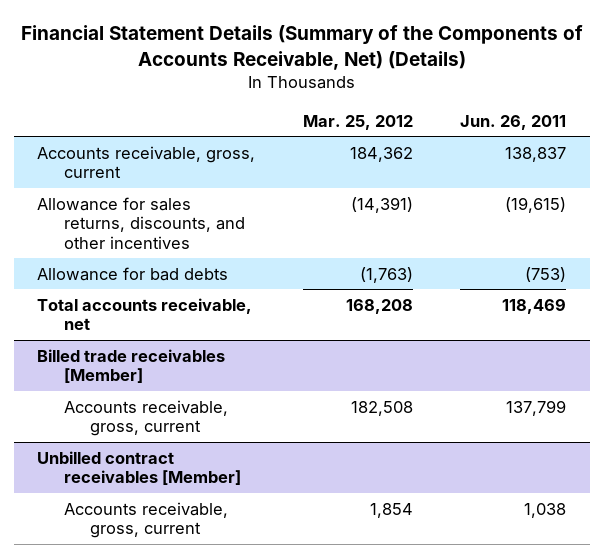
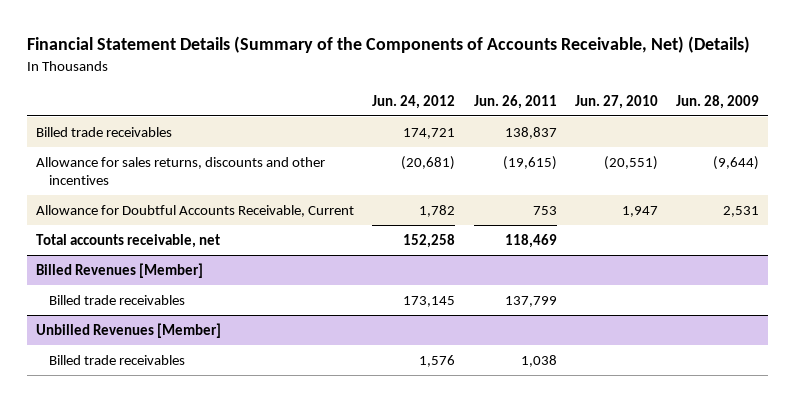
[302,114,413,130] Mar. 25, 2012 -> none
none -> [372,94,456,109] Jun. 24, 2012
none -> [574,94,658,109] Jun. 27, 2010
none -> [676,94,760,109] Jun. 28, 2009
[37,266,229,281] Allowance for bad debts -> none
[37,145,256,179] Accounts receivable, gross, current -> [35,126,172,137] Billed trade receivables
[37,196,245,249] Allowance for sales returns, discounts, and other incentives -> [35,156,325,186] Allowance for sales returns, discounts and other incentives
none -> [35,204,354,217] Allowance for Doubtful Accounts Receivable, Current
[37,348,226,384] Billed trade receivables [Member] -> none
[37,450,241,486] Unbilled contract receivables [Member] -> none
none -> [35,262,203,278] Billed Revenues [Member]
[63,399,228,437] Accounts receivable, gross, current -> [48,294,185,305] Billed trade receivables
none -> [35,322,221,338] Unbilled Revenues [Member]
[63,501,228,539] Accounts receivable, gross, current -> [48,354,185,365] Billed trade receivables

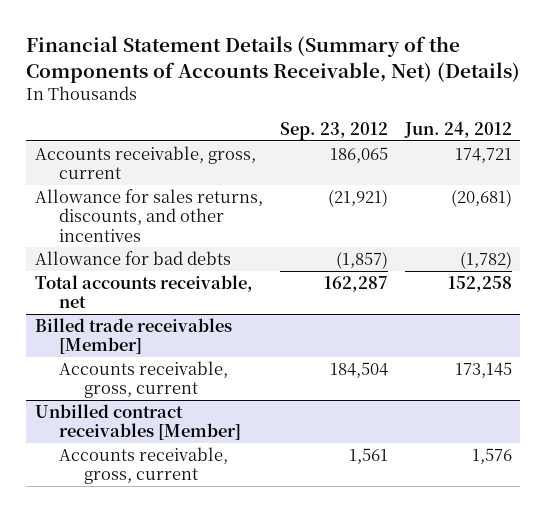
[473,94,557,109] Jun. 26, 2011 -> none
[574,94,658,109] Jun. 27, 2010 -> none
[676,94,760,109] Jun. 28, 2009 -> none
none -> [279,121,388,140] Sep. 23, 2012
[35,204,354,217] Allowance for Doubtful Accounts Receivable, Current -> none
[35,126,172,137] Billed trade receivables -> [34,146,256,180] Accounts receivable, gross, current
[35,156,325,186] Allowance for sales returns, discounts and other incentives -> [34,189,263,242] Allowance for sales returns, discounts, and other incentives
none -> [34,251,231,266] Allowance for bad debts
[35,262,203,278] Billed Revenues [Member] -> none
[35,322,221,338] Unbilled Revenues [Member] -> none
none -> [34,318,232,355] Billed trade receivables [Member]
[48,294,185,305] Billed trade receivables -> [59,361,229,399] Accounts receivable, gross, current
none -> [34,404,242,441] Unbilled contract receivables [Member]
[48,354,185,365] Billed trade receivables -> [59,447,229,485] Accounts receivable, gross, current

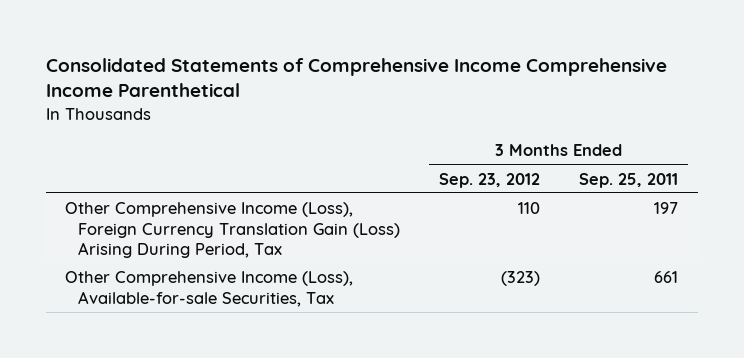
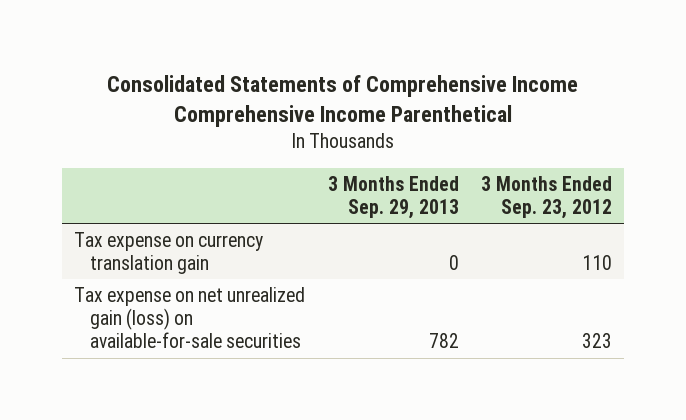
[579,172,679,188] Sep. 25, 2011 -> none
none -> [327,175,459,219] 3 Months Ended Sep. 29, 2013
[65,201,401,259] Other Comprehensive Income (Loss), Foreign Currency Translation Gain (Loss) Arising During Period, Tax -> [73,231,263,275] Tax expense on currency translation gain
[65,270,354,307] Other Comprehensive Income (Loss), Available-for-sale Securities, Tax -> [73,286,305,349] Tax expense on net unrealized gain (loss) on available-for-sale securities
[501,270,541,286] (323) -> [582,333,613,349] 323

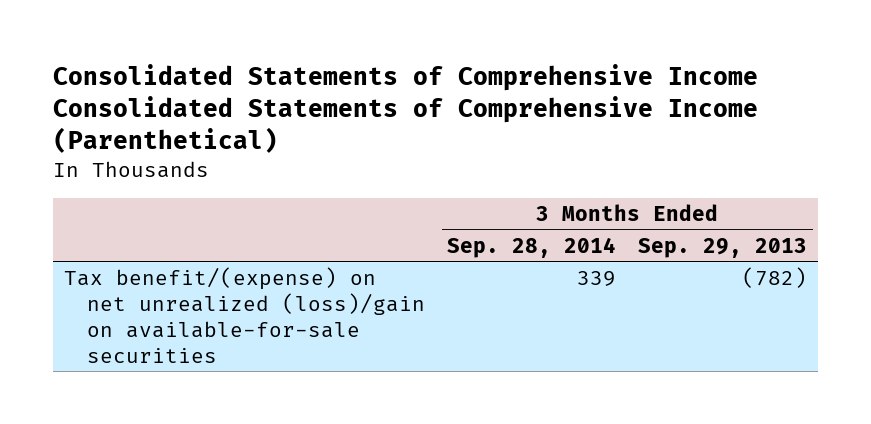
[107,75,579,128] Consolidated Statements of Comprehensive Income Comprehensive Income Parenthetical -> [52,63,758,154] Consolidated Statements of Comprehensive Income Consolidated Statements of Comprehensive Income (Parenthetical)
[481,175,613,219] 3 Months Ended Sep. 23, 2012 -> none
none -> [447,236,617,258] Sep. 28, 2014
[73,231,263,275] Tax expense on currency translation gain -> none
[73,286,305,349] Tax expense on net unrealized gain (loss) on available-for-sale securities -> [63,266,426,363] Tax benefit/(expense) on net unrealized (loss)/gain on available-for-sale securities
[428,333,459,349] 782 -> [742,266,808,288] (782)

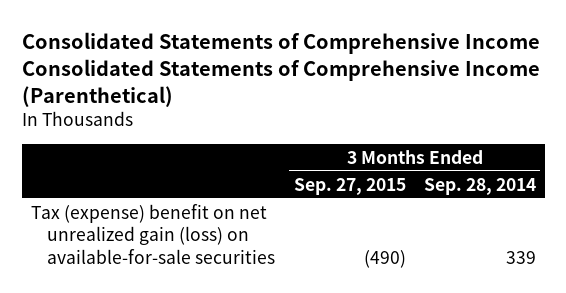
[638,237,808,258] Sep. 29, 2013 -> none
none -> [293,177,406,195] Sep. 27, 2015
[63,266,426,363] Tax benefit/(expense) on net unrealized (loss)/gain on available-for-sale securities -> [30,203,276,264] Tax (expense) benefit on net unrealized gain (loss) on available-for-sale securities

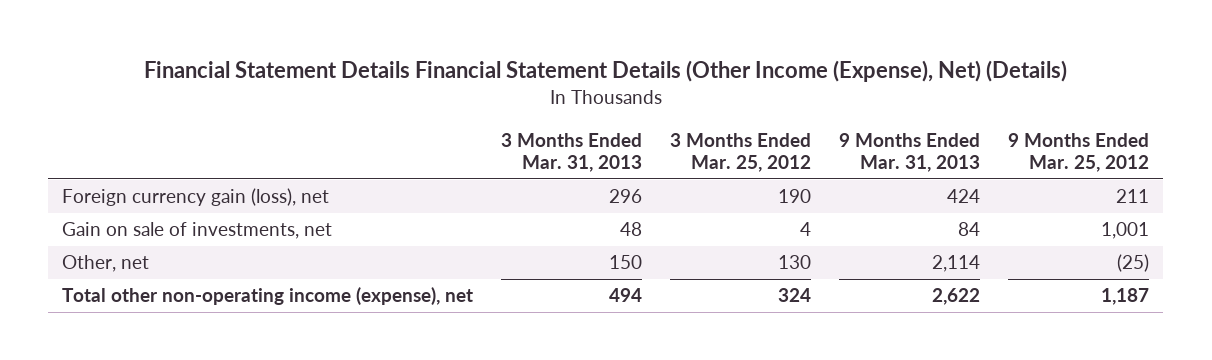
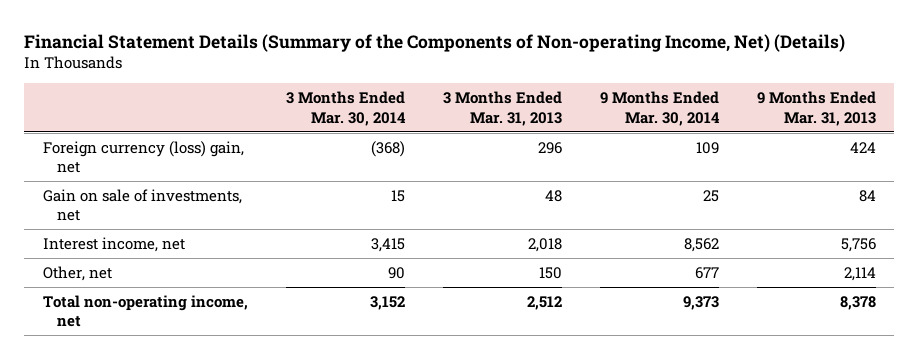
[143,60,1067,83] Financial Statement Details Financial Statement Details (Other Income (Expense), Net) (Details) -> [24,33,846,52] Financial Statement Details (Summary of the Components of Non-operating Income, Net) (Details)
[670,132,812,173] 3 Months Ended Mar. 25, 2012 -> none
[1008,132,1150,173] 9 Months Ended Mar. 25, 2012 -> none
none -> [286,91,407,126] 3 Months Ended Mar. 30, 2014
none -> [599,91,720,126] 9 Months Ended Mar. 30, 2014
[62,188,330,207] Foreign currency gain (loss), net -> [43,140,245,174] Foreign currency (loss) gain, net
none -> [43,236,186,252] Interest income, net
[62,287,474,306] Total other non-operating income (expense), net -> [43,294,249,328] Total non-operating income, net
[609,288,643,303] 494 -> [526,295,562,310] 2,512
[932,288,981,306] 2,622 -> [839,295,876,310] 8,378

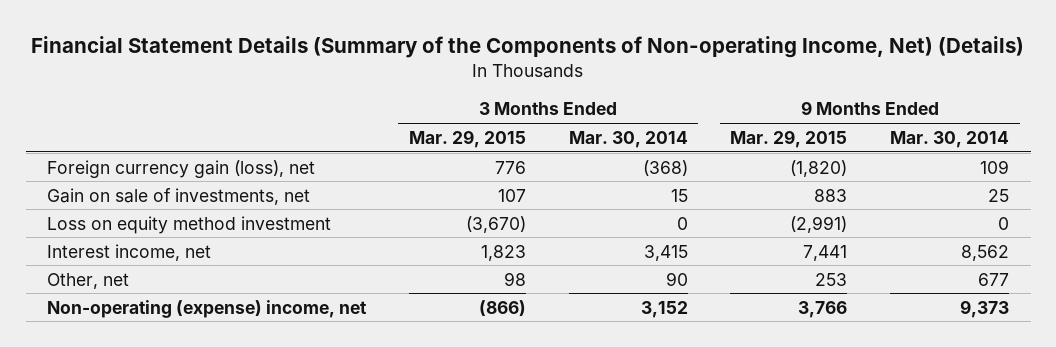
[442,91,562,126] 3 Months Ended Mar. 31, 2013 -> none
[756,91,876,126] 9 Months Ended Mar. 31, 2013 -> none
none -> [408,129,526,148] Mar. 29, 2015
none -> [730,129,848,148] Mar. 29, 2015
[43,140,245,174] Foreign currency (loss) gain, net -> [47,159,316,178] Foreign currency gain (loss), net
none -> [47,215,332,234] Loss on equity method investment
[43,294,249,328] Total non-operating income, net -> [47,299,368,318] Non-operating (expense) income, net

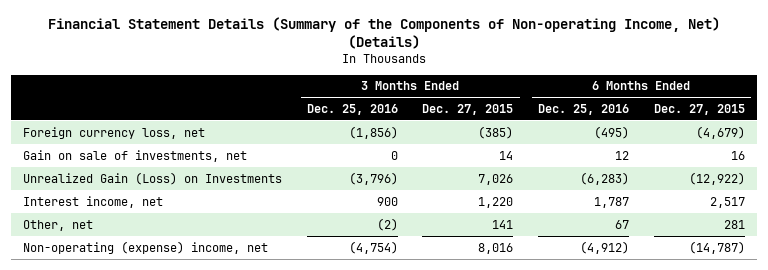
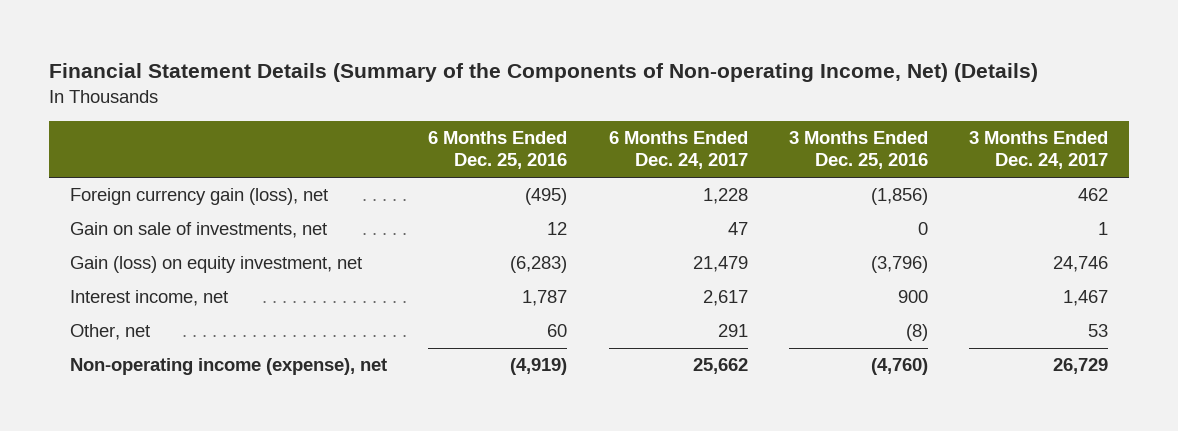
[422,103,514,115] Dec. 27, 2015 -> none
[653,103,745,115] Dec. 27, 2015 -> none
none -> [608,131,748,170] 6 Months Ended Dec. 24, 2017
none -> [969,131,1109,170] 3 Months Ended Dec. 24, 2017
[23,126,206,139] Foreign currency loss, net -> [69,188,328,206] Foreign currency gain (loss), net
[23,171,283,185] Unrealized Gain (Loss) on Investments -> [69,256,362,274] Gain (loss) on equity investment, net
[376,217,398,231] (2) -> [905,324,928,342] (8)
[615,219,630,229] 67 -> [547,324,568,338] 60
[23,240,269,254] Non-operating (expense) income, net -> [69,358,387,376] Non-operating income (expense), net
[348,240,398,254] (4,754) -> [870,358,928,376] (4,760)
[580,240,630,254] (4,912) -> [510,358,568,376] (4,919)

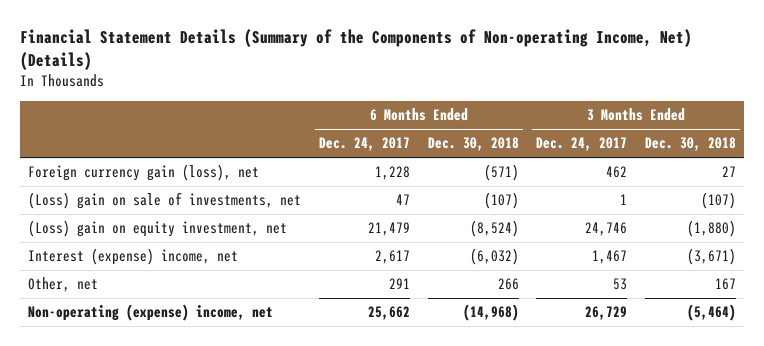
[428,131,568,170] 6 Months Ended Dec. 25, 2016 -> none
[788,131,928,170] 3 Months Ended Dec. 25, 2016 -> none
none -> [427,137,519,152] Dec. 30, 2018
none -> [644,137,736,152] Dec. 30, 2018
[69,222,327,239] Gain on sale of investments, net -> [28,192,302,210] (Loss) gain on sale of investments, net
[69,256,362,274] Gain (loss) on equity investment, net -> [28,220,288,238] (Loss) gain on equity investment, net
[69,290,228,307] Interest income, net -> [28,248,239,266] Interest (expense) income, net
[69,358,387,376] Non-operating income (expense), net -> [28,304,274,322] Non-operating (expense) income, net

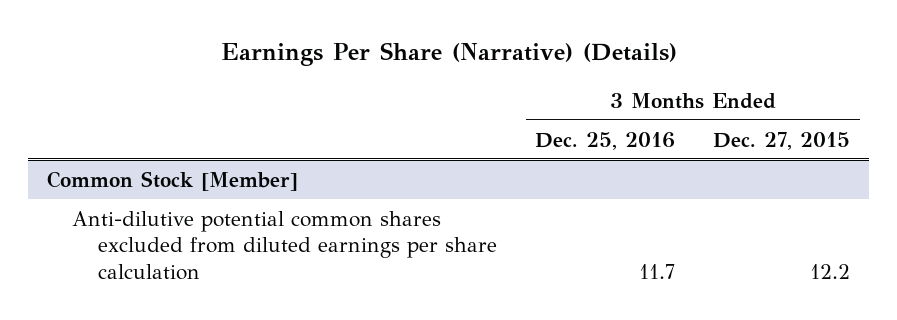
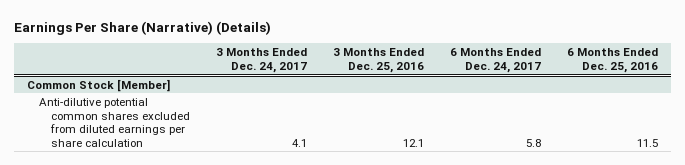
[713,131,851,150] Dec. 27, 2015 -> none
none -> [215,48,307,74] 3 Months Ended Dec. 24, 2017
none -> [450,48,542,74] 6 Months Ended Dec. 24, 2017
none -> [567,48,659,74] 6 Months Ended Dec. 25, 2016
[639,264,676,280] 11.7 -> [402,138,424,147] 12.1

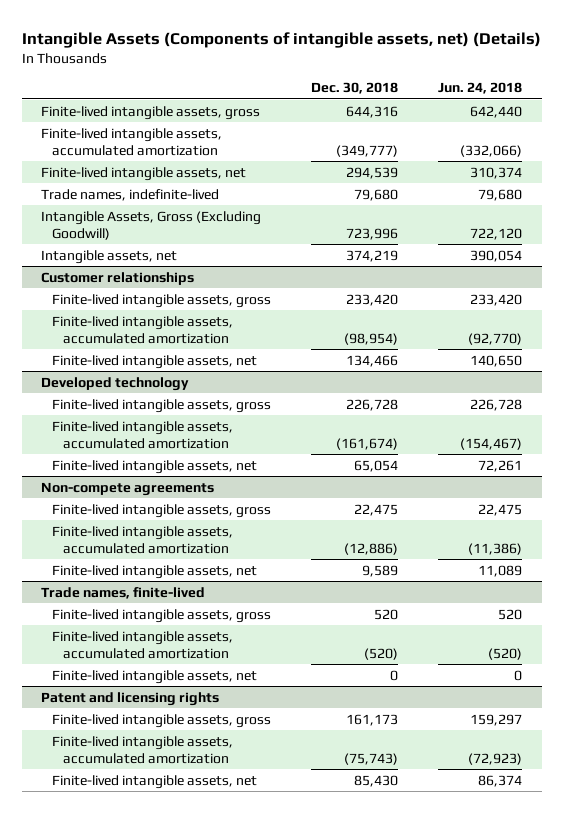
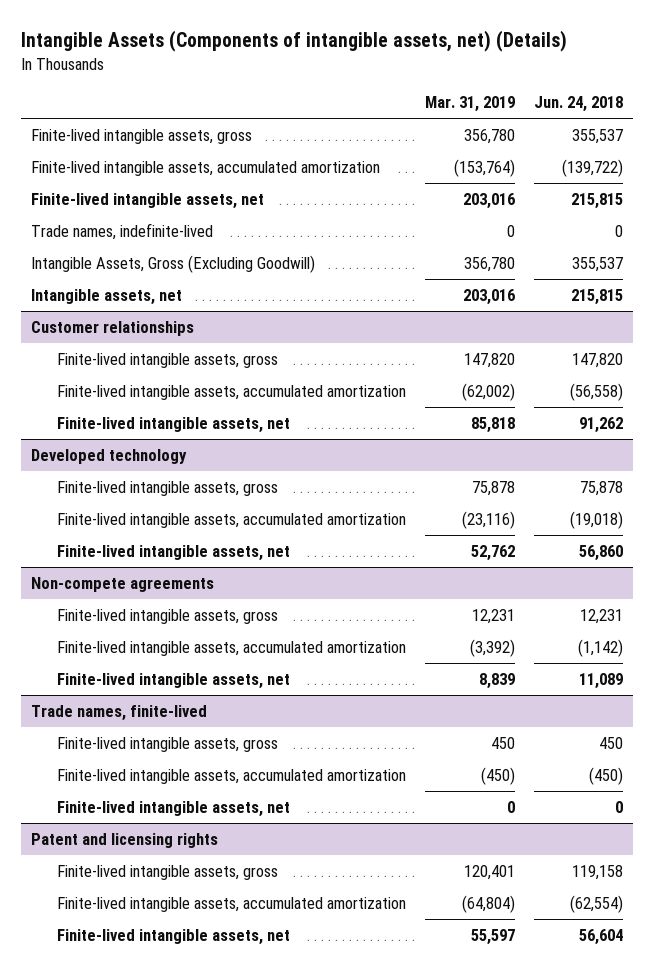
[311,82,399,95] Dec. 30, 2018 -> none
none -> [424,96,515,113] Mar. 31, 2019
[469,105,522,118] 642,440 -> [572,128,624,144] 355,537
[459,144,522,157] (332,066) -> [562,158,624,177] (139,722)
[469,166,522,179] 310,374 -> [571,192,624,209] 215,815
[477,188,522,201] 79,680 -> [615,224,624,237] 0
[469,227,522,240] 722,120 -> [572,256,624,272] 355,537
[469,249,522,262] 390,054 -> [571,288,624,305] 215,815
[469,293,522,306] 233,420 -> [572,352,624,368] 147,820
[467,332,522,345] (92,770) -> [570,382,624,401] (56,558)
[469,354,522,367] 140,650 -> [579,416,624,433] 91,262
[469,398,522,411] 226,728 -> [580,480,624,496] 75,878
[459,437,522,450] (154,467) -> [570,510,624,529] (19,018)
[477,459,522,472] 72,261 -> [579,544,624,561] 56,860
[477,503,522,516] 22,475 -> [580,608,624,624] 12,231
[467,542,522,555] (11,386) -> [578,638,624,657] (1,142)
[497,608,522,620] 520 -> [599,736,624,749] 450
[487,647,522,660] (520) -> [589,766,624,785] (450)
[469,713,522,726] 159,297 -> [572,864,624,880] 119,158
[467,752,522,765] (72,923) -> [570,894,624,913] (62,554)
[477,774,522,787] 86,374 -> [579,928,624,945] 56,604

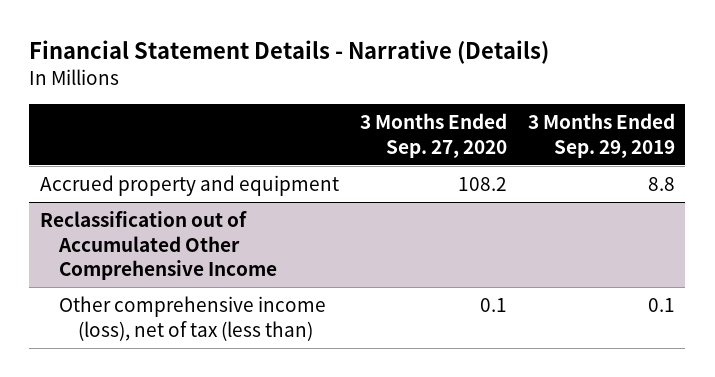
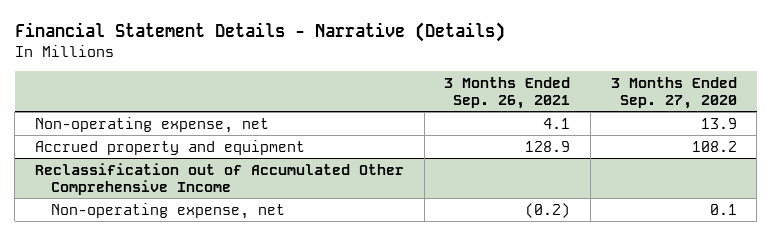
[527,113,675,158] 3 Months Ended Sep. 29, 2019 -> none
none -> [444,76,571,109] 3 Months Ended Sep. 26, 2021
none -> [34,116,269,133] Non-operating expense, net
[58,296,326,341] Other comprehensive income (loss), net of tax (less than) -> none
none -> [51,202,286,219] Non-operating expense, net

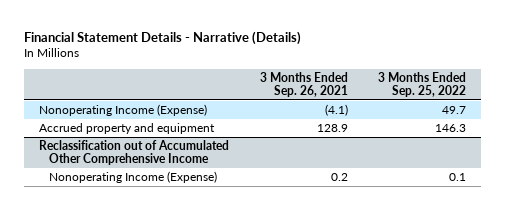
[610,76,737,109] 3 Months Ended Sep. 27, 2020 -> none
none -> [378,71,467,97] 3 Months Ended Sep. 25, 2022
[34,116,269,133] Non-operating expense, net -> none
none -> [39,104,208,117] Nonoperating Income (Expense)
[51,202,286,219] Non-operating expense, net -> none
none -> [48,171,217,184] Nonoperating Income (Expense)

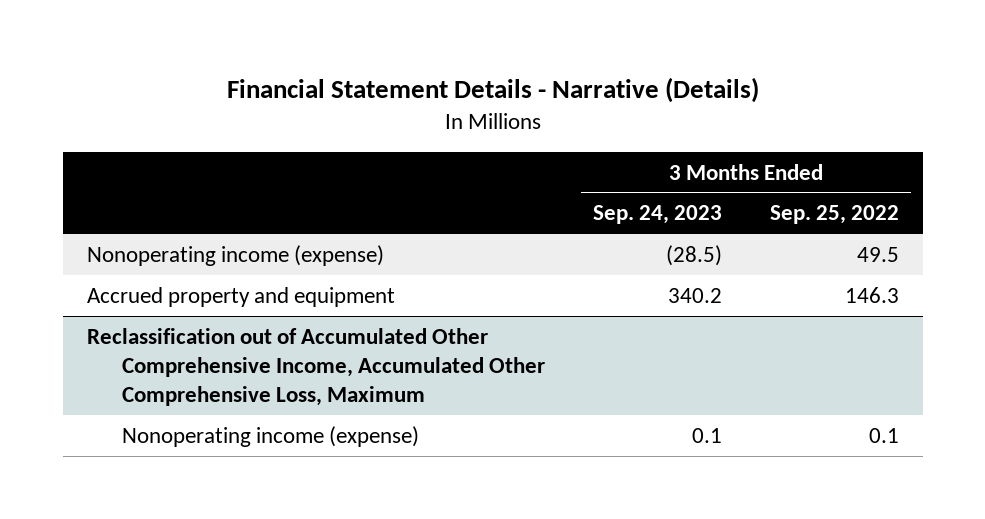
[259,71,348,97] 3 Months Ended Sep. 26, 2021 -> none
none -> [592,205,722,225] Sep. 24, 2023
[39,104,208,117] Nonoperating Income (Expense) -> [86,244,384,266] Nonoperating income (expense)
[442,106,467,115] 49.7 -> [856,246,899,262] 49.5
[39,140,230,166] Reclassification out of Accumulated Other Comprehensive Income -> [86,327,546,407] Reclassification out of Accumulated Other Comprehensive Income, Accumulated Other Comprehensive Loss, Maximum
[48,171,217,184] Nonoperating Income (Expense) -> [122,425,420,447] Nonoperating income (expense)

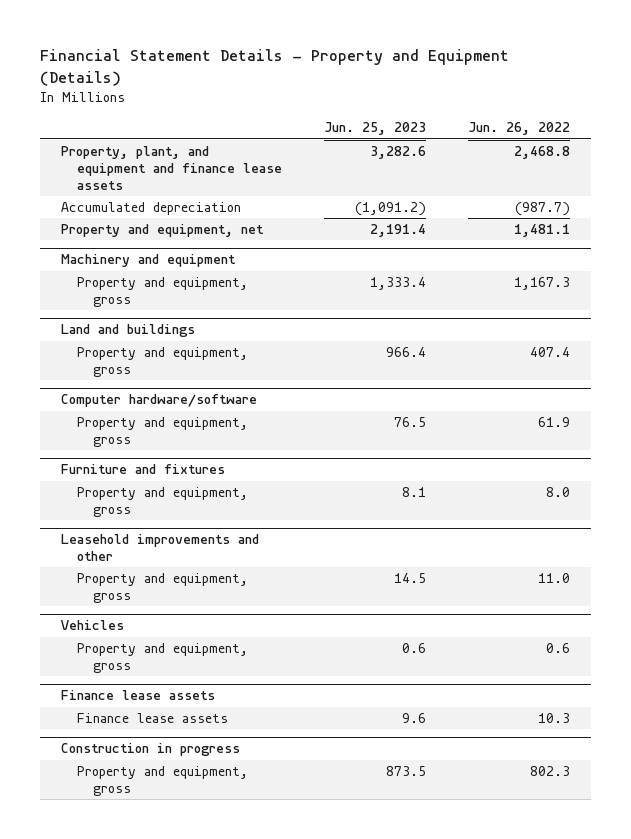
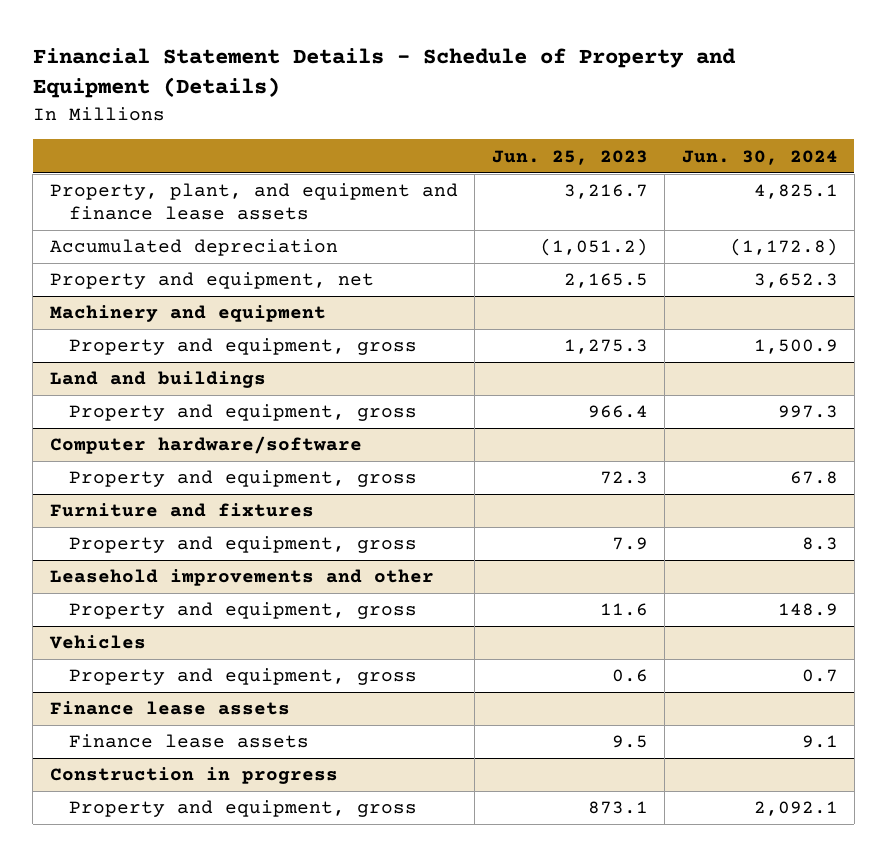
[39,49,509,87] Financial Statement Details - Property and Equipment (Details) -> [32,48,736,99] Financial Statement Details - Schedule of Property and Equipment (Details)
[468,122,571,136] Jun. 26, 2022 -> none
none -> [681,149,838,165] Jun. 30, 2024
[369,146,426,160] 3,282.6 -> [563,184,648,200] 3,216.7
[354,202,426,217] (1,091.2) -> [539,238,648,257] (1,051.2)
[369,224,426,238] 2,191.4 -> [563,273,648,289] 2,165.5
[369,277,426,291] 1,333.4 -> [563,339,648,355] 1,275.3
[393,417,426,428] 76.5 -> [599,471,648,485] 72.3
[401,487,426,498] 8.1 -> [611,537,648,551] 7.9
[393,573,426,584] 14.5 -> [599,603,648,617] 11.6
[401,713,426,724] 9.6 -> [611,735,648,749] 9.5
[385,766,426,777] 873.5 -> [587,801,648,815] 873.1

